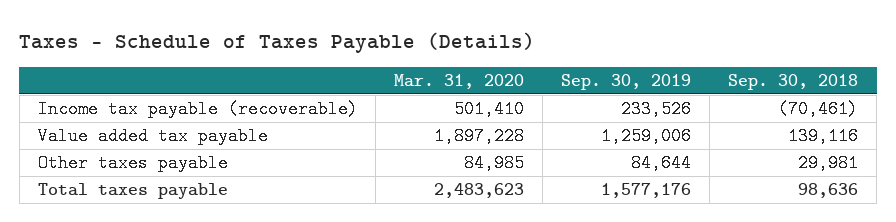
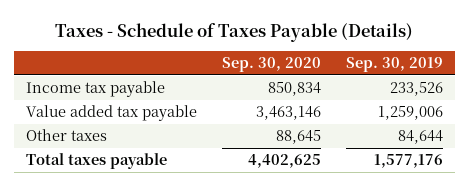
[394,74,525,90] Mar. 31, 2020 -> none
[728,74,859,91] Sep. 30, 2018 -> none
none -> [221,57,321,73] Sep. 30, 2020
[37,100,358,119] Income tax payable (recoverable) -> [26,81,166,98] Income tax payable
[37,154,228,173] Other taxes payable -> [26,129,108,142] Other taxes

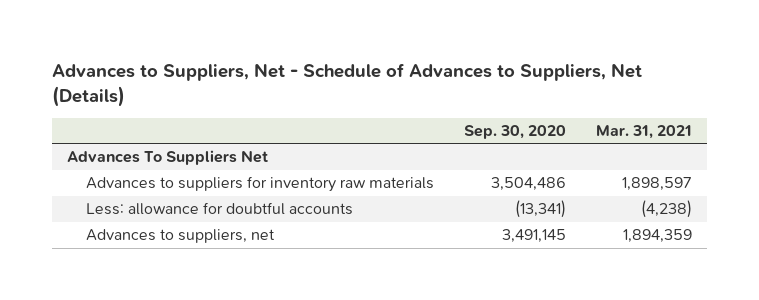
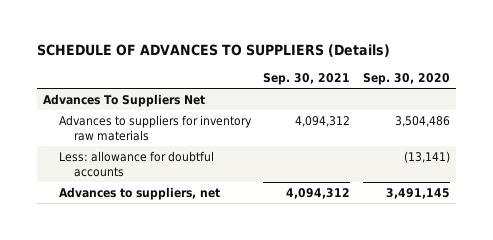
[52,62,643,107] Advances to Suppliers, Net - Schedule of Advances to Suppliers, Net (Details) -> [37,44,391,58] SCHEDULE OF ADVANCES TO SUPPLIERS (Details)
[596,125,693,140] Mar. 31, 2021 -> none
none -> [263,73,351,86] Sep. 30, 2021
[514,200,566,219] (13,341) -> [403,150,450,163] (13,141)

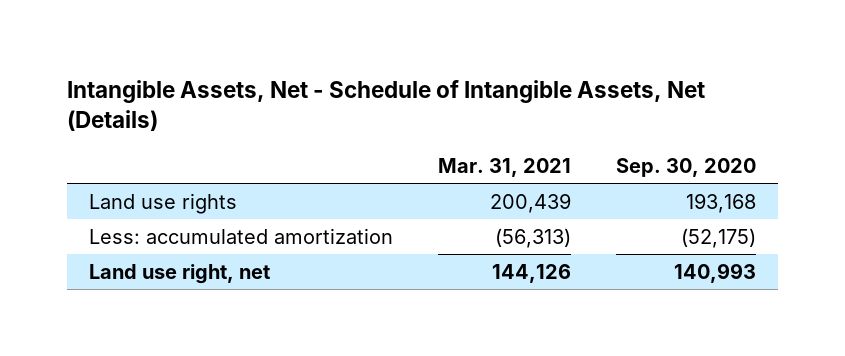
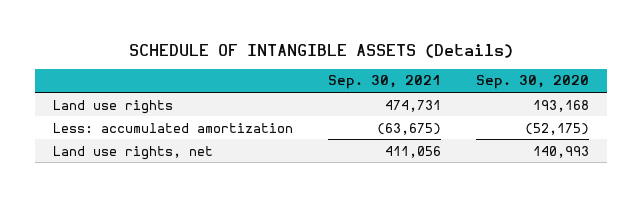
[66,79,705,132] Intangible Assets, Net - Schedule of Intangible Assets, Net (Details) -> [129,43,514,58] SCHEDULE OF INTANGIBLE ASSETS (Details)
[437,157,571,177] Mar. 31, 2021 -> none
none -> [328,75,442,90] Sep. 30, 2021
[89,263,271,284] Land use right, net -> [52,145,213,160] Land use rights, net

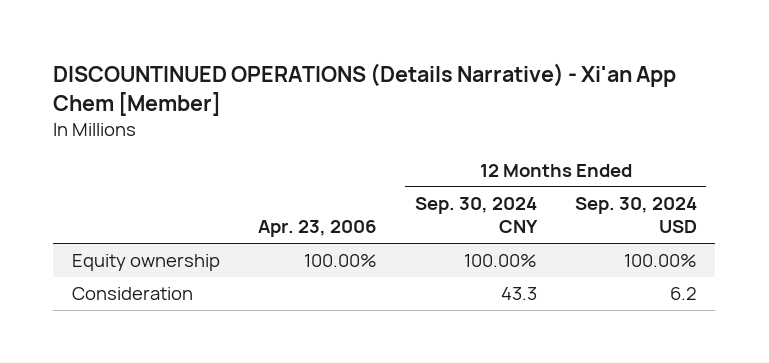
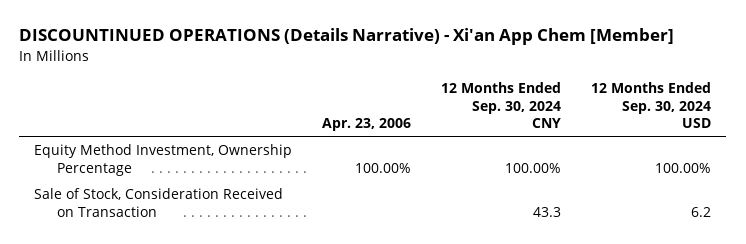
[72,254,221,272] Equity ownership -> [34,144,293,176] Equity Method Investment, Ownership Percentage
[72,287,194,301] Consideration -> [34,188,284,217] Sale of Stock, Consideration Received on Transaction

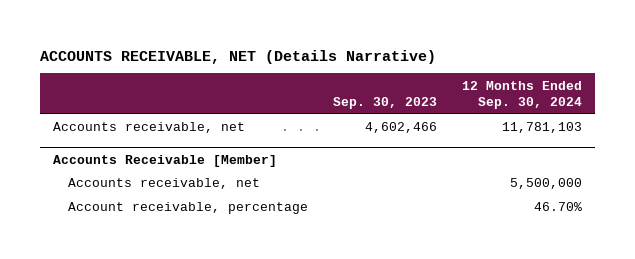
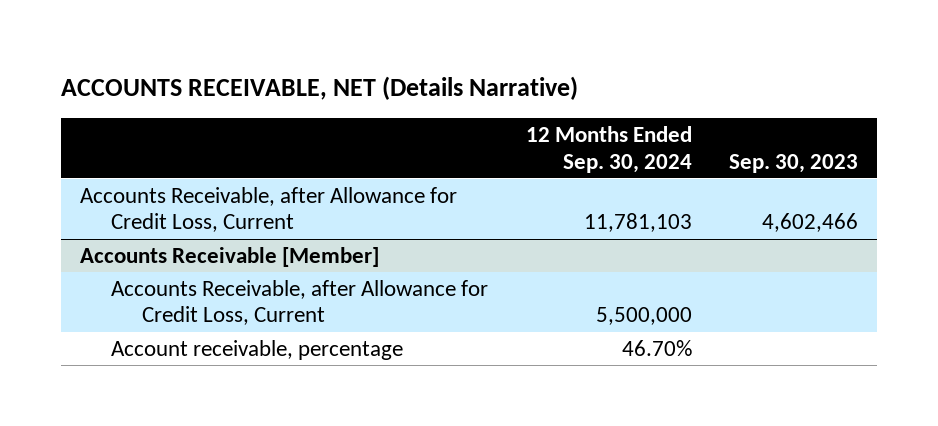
[52,122,245,134] Accounts receivable, net -> [79,186,457,233] Accounts Receivable, after Allowance for Credit Loss, Current
[68,178,261,190] Accounts receivable, net -> [111,279,489,326] Accounts Receivable, after Allowance for Credit Loss, Current

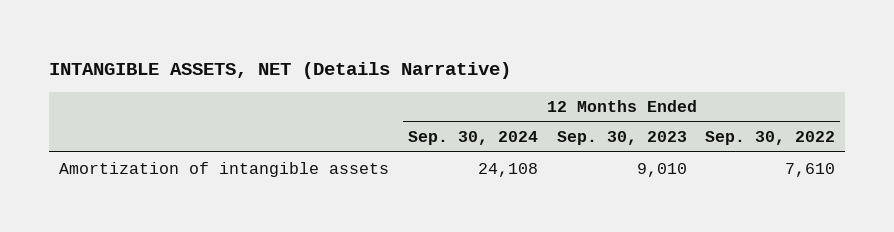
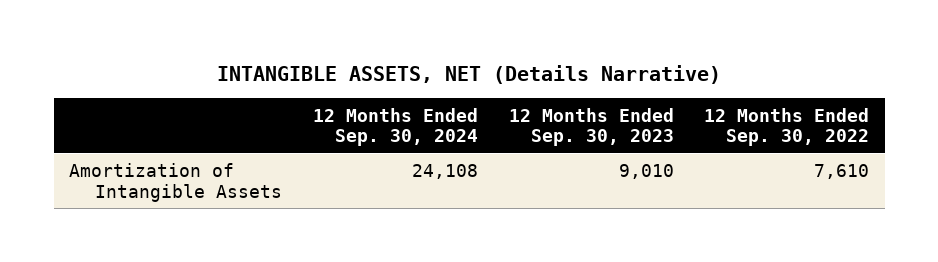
[58,161,389,177] Amortization of intangible assets -> [68,163,283,202] Amortization of Intangible Assets

